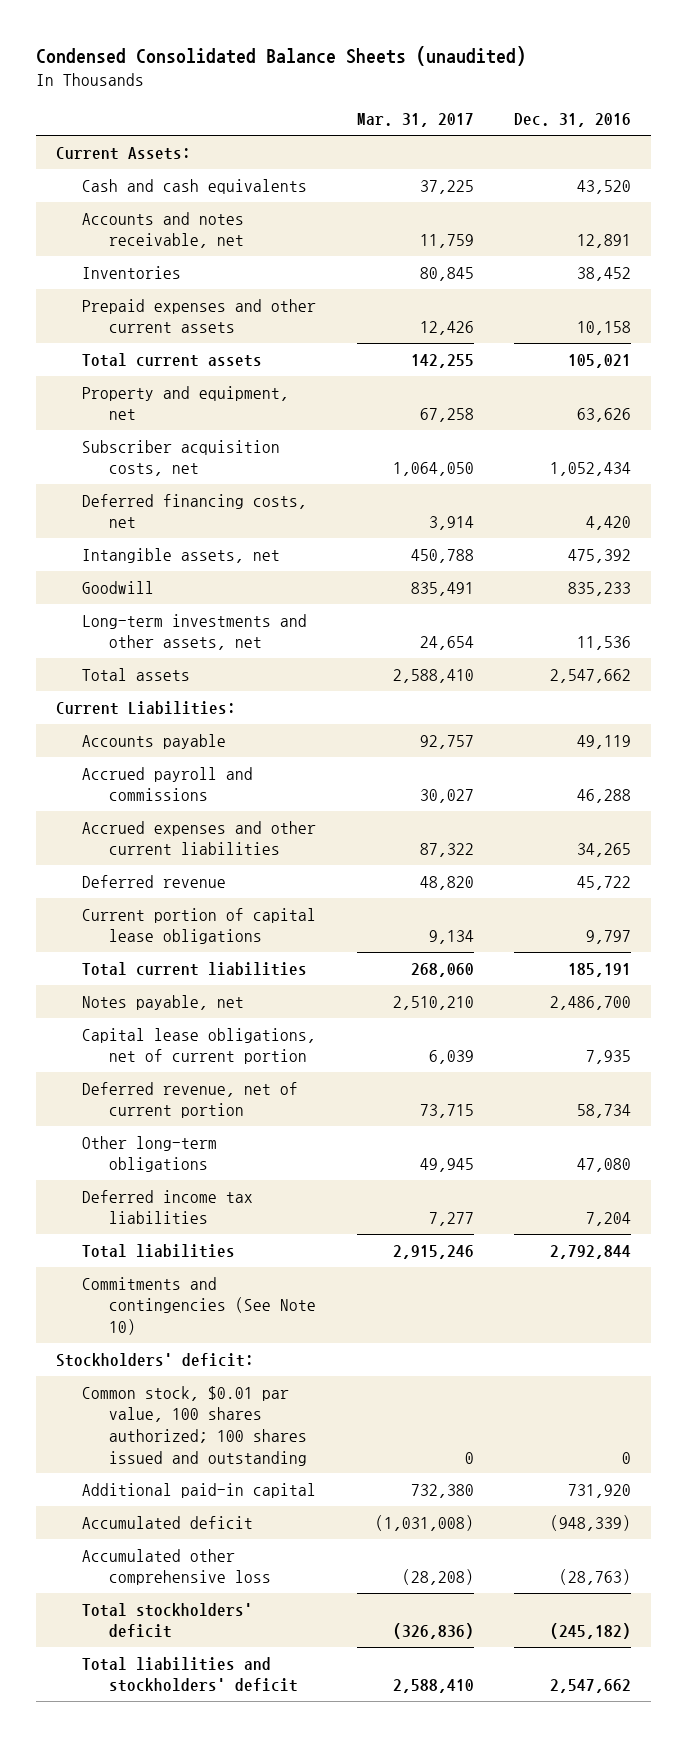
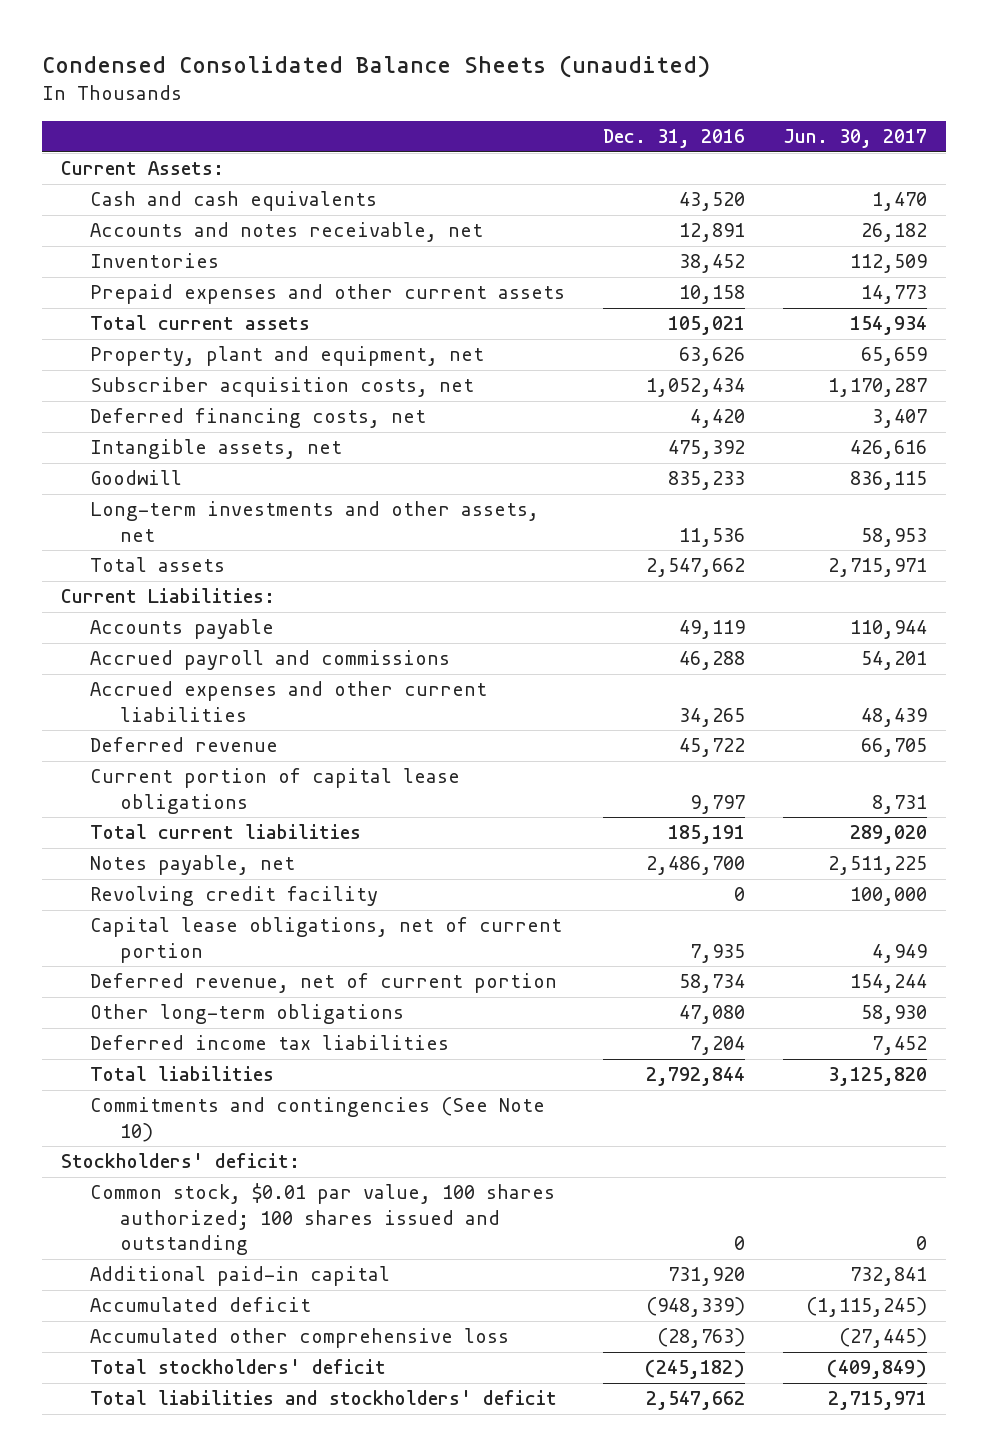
[356,113,474,128] Mar. 31, 2017 -> none
none -> [782,129,927,149] Jun. 30, 2017
[82,385,290,421] Property and equipment, net -> [90,346,485,367] Property, plant and equipment, net
none -> [90,886,379,907] Revolving credit facility

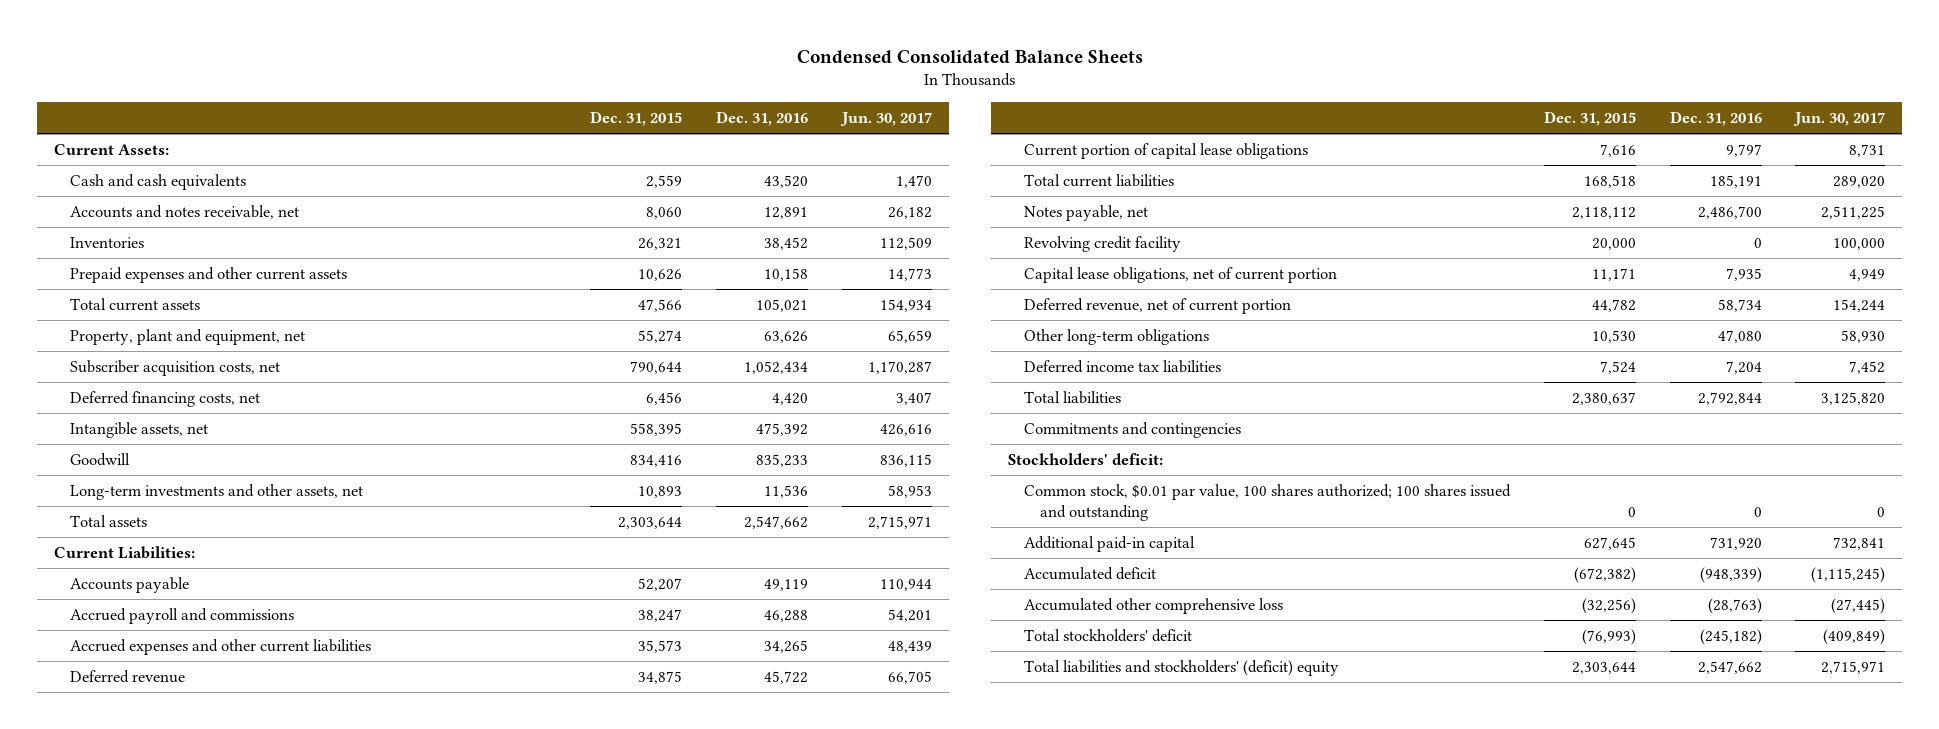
[41,55,710,79] Condensed Consolidated Balance Sheets (unaudited) -> [796,49,1143,64] Condensed Consolidated Balance Sheets
none -> [589,111,682,127] Dec. 31, 2015
[90,1097,546,1142] Commitments and contingencies (See Note 10) -> [1023,422,1241,439] Commitments and contingencies
[90,1390,558,1406] Total liabilities and stockholders' deficit -> [1023,660,1339,677] Total liabilities and stockholders' (deficit) equity

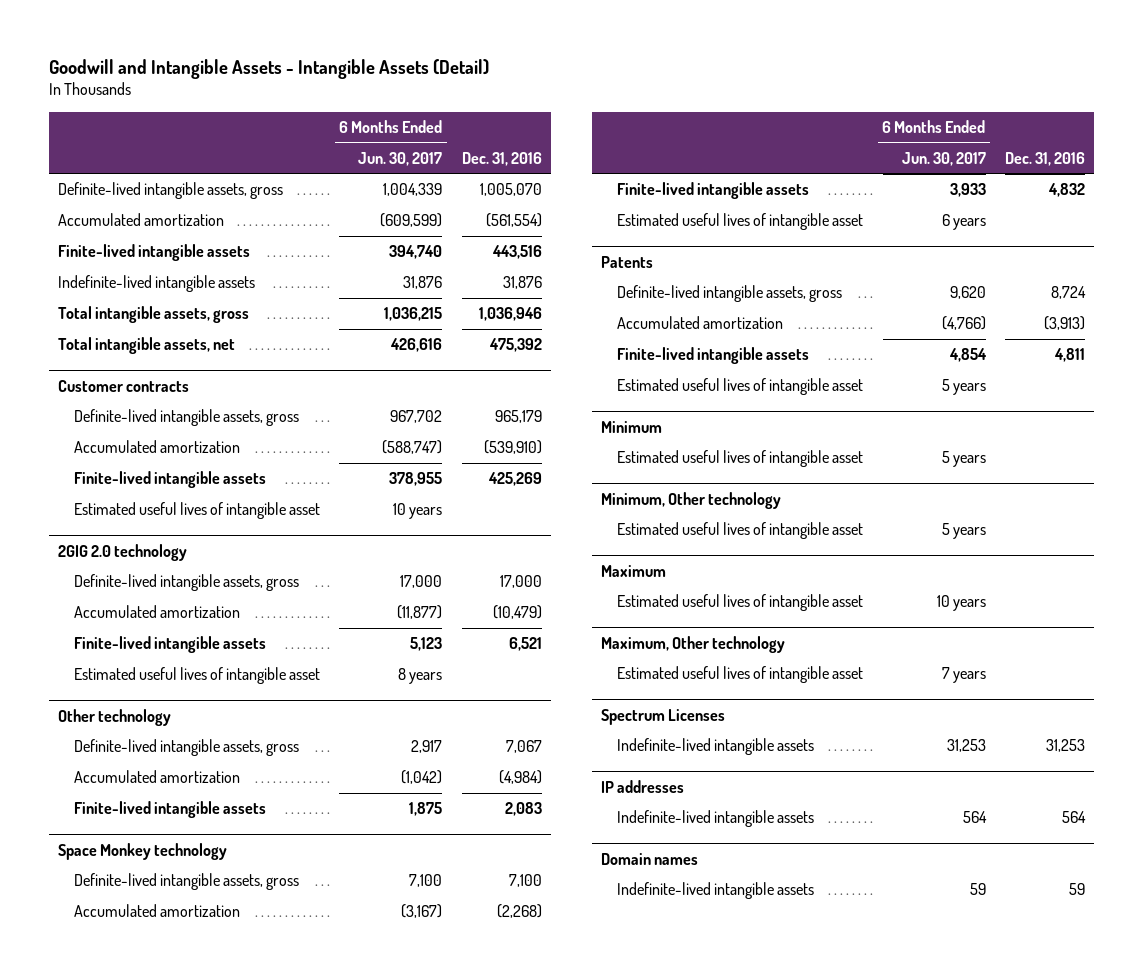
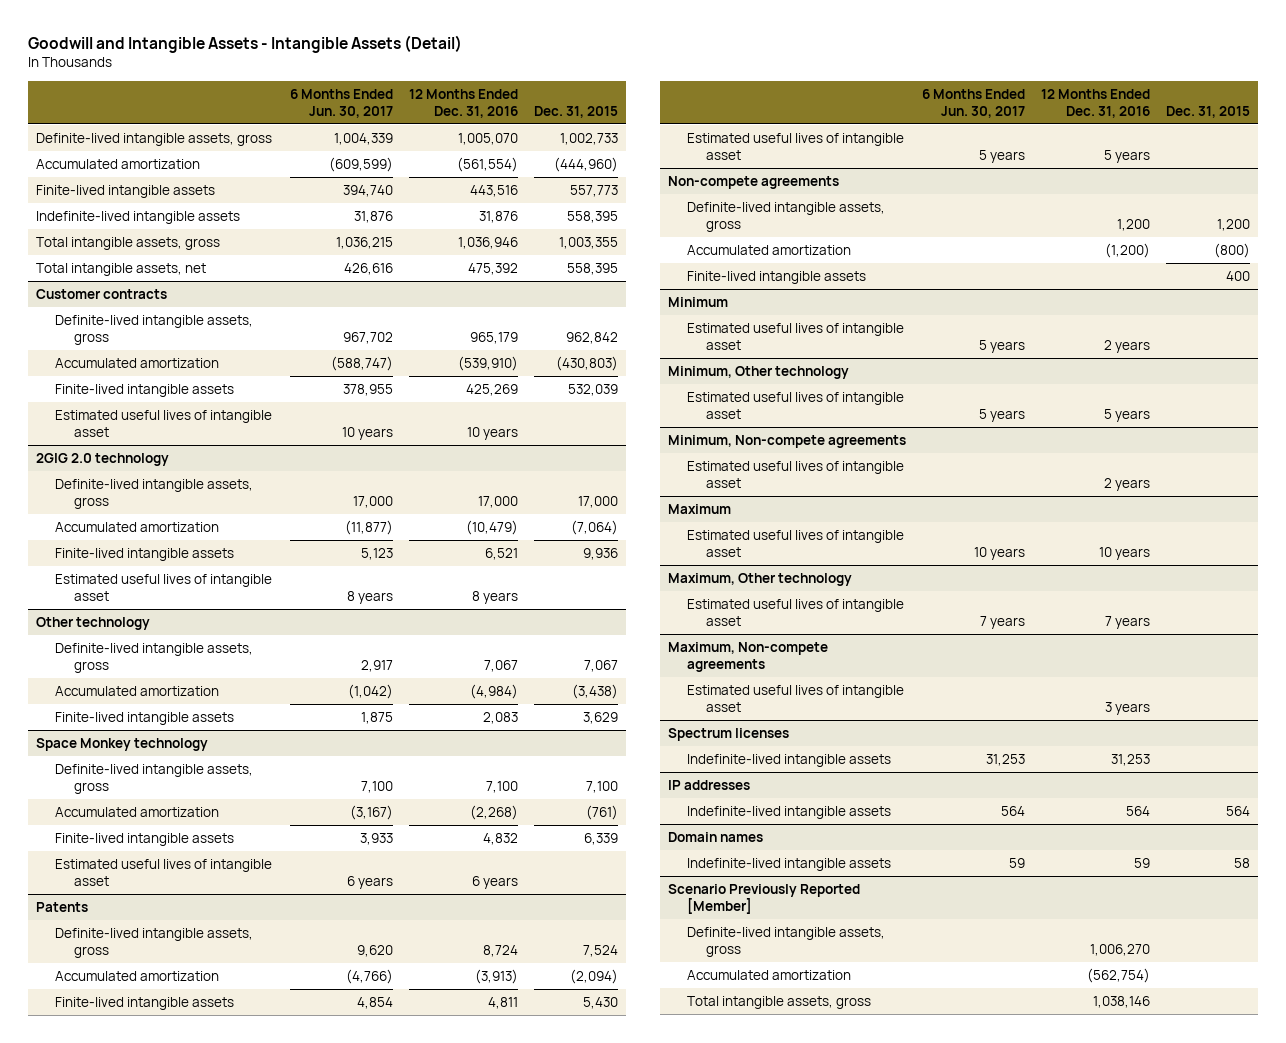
[461,151,542,166] Dec. 31, 2016 -> none
none -> [409,88,519,118] 12 Months Ended Dec. 31, 2016
none -> [534,105,619,118] Dec. 31, 2015
none -> [668,175,840,189] Non-compete agreements
none -> [686,201,885,233] Definite-lived intangible assets, gross
none -> [686,244,851,255] Accumulated amortization
none -> [686,270,866,284] Finite-lived intangible assets
none -> [668,434,907,448] Minimum, Non-compete agreements
none -> [686,460,904,489] Estimated useful lives of intangible asset
none -> [668,641,829,673] Maximum, Non-compete agreements
none -> [686,684,904,713] Estimated useful lives of intangible asset
[601,708,726,725] Spectrum Licenses -> [668,727,790,741] Spectrum licenses
none -> [668,883,861,915] Scenario Previously Reported [Member]
none -> [686,926,885,958] Definite-lived intangible assets, gross
none -> [686,969,851,980] Accumulated amortization
none -> [686,995,871,1009] Total intangible assets, gross

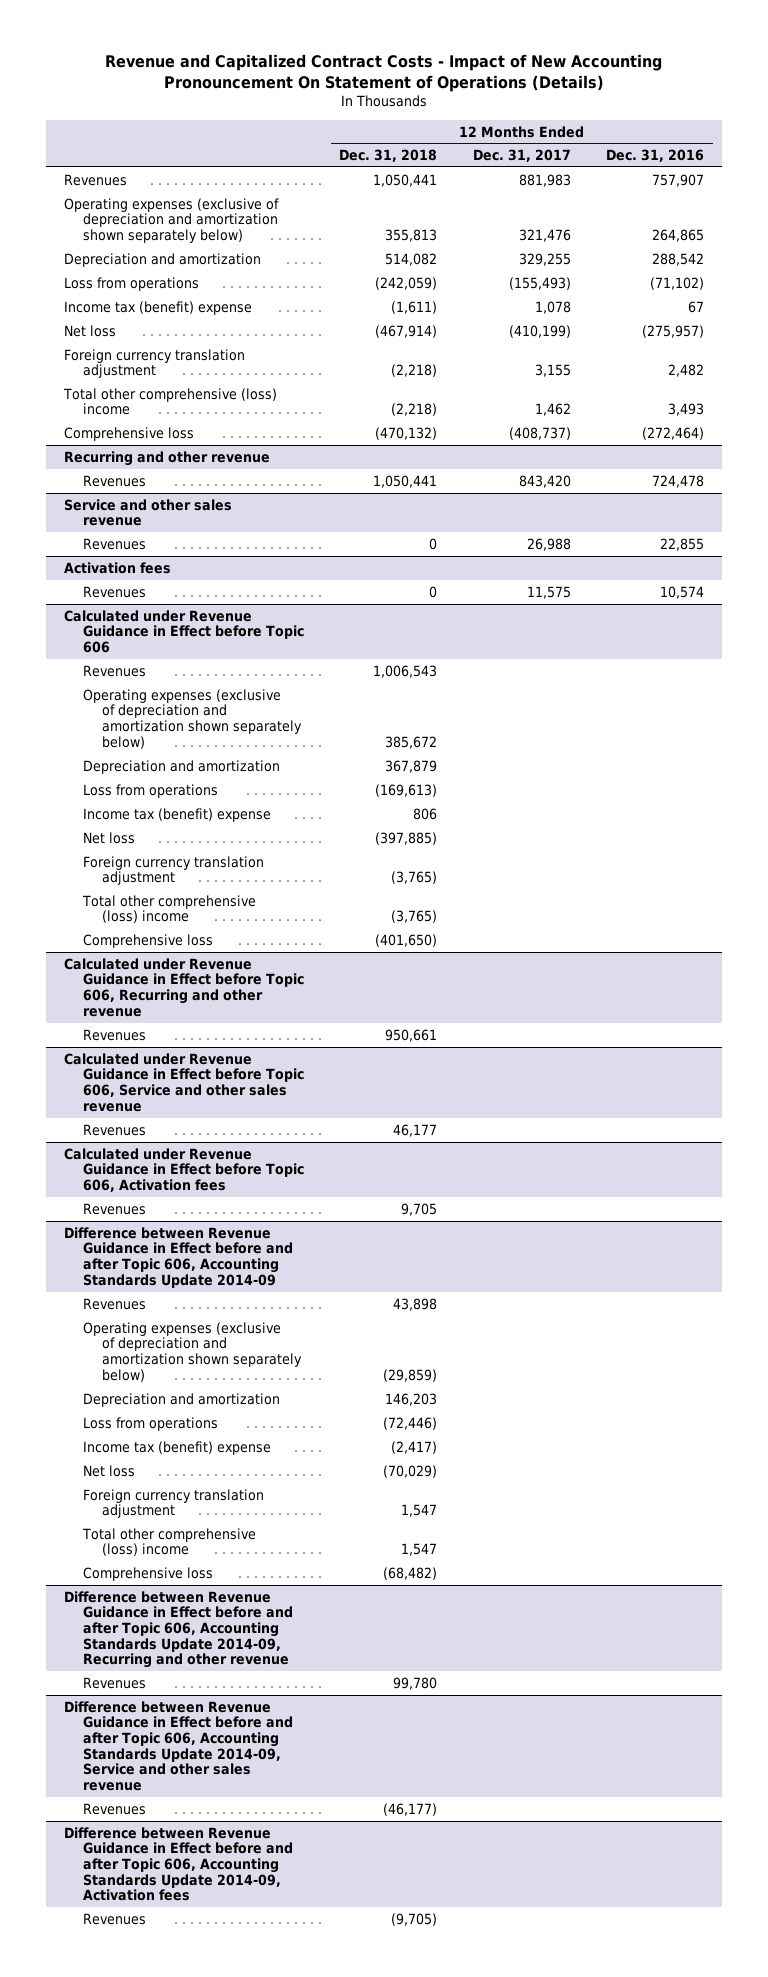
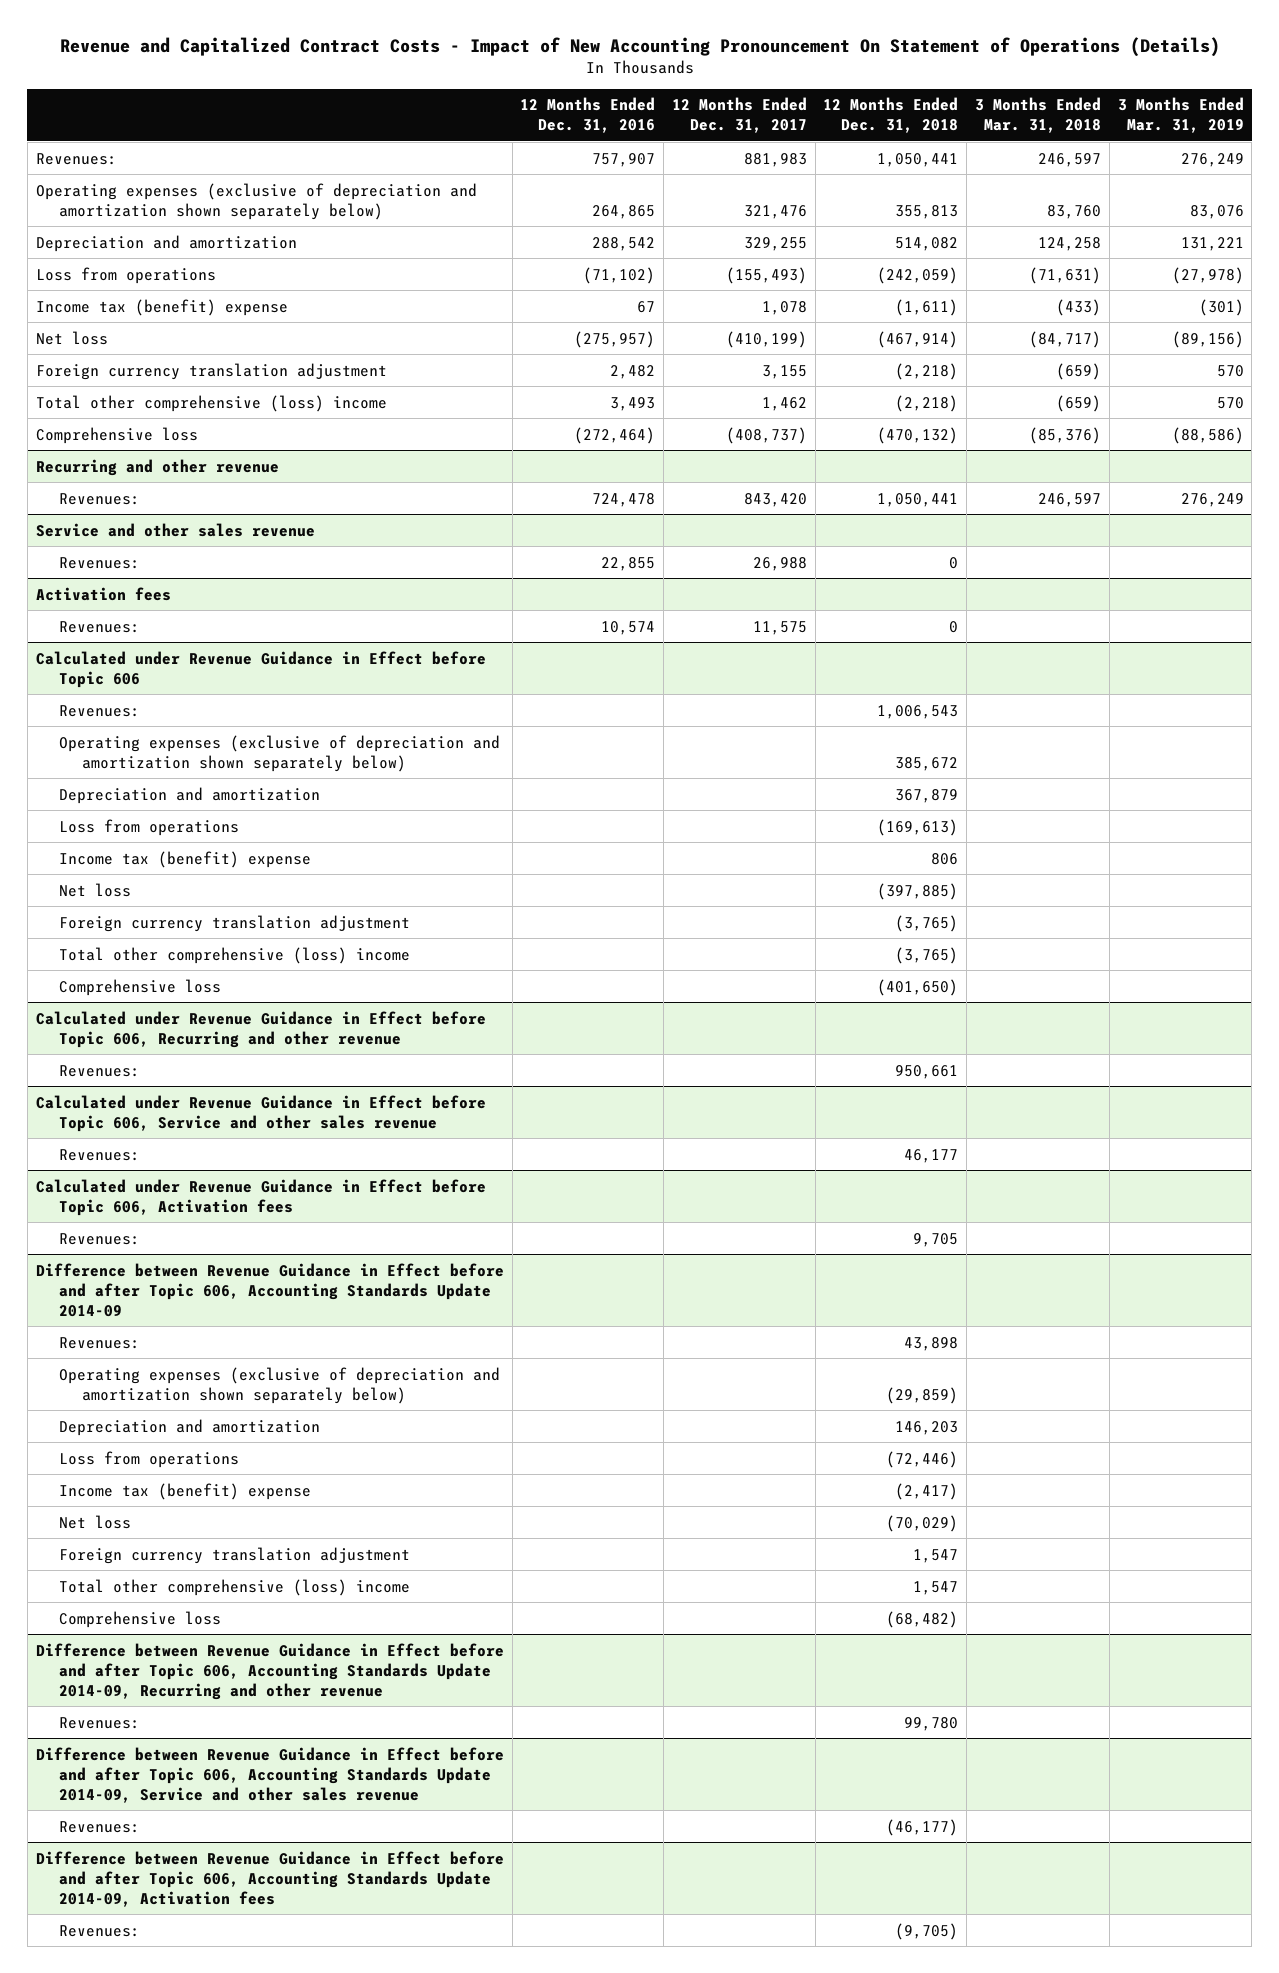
none -> [974,97,1101,134] 3 Months Ended Mar. 31, 2018
none -> [1117,97,1244,134] 3 Months Ended Mar. 31, 2019
[63,173,127,186] Revenues -> [35,152,117,165] Revenues:
[83,474,147,487] Revenues -> [58,492,140,505] Revenues:
[83,537,147,550] Revenues -> [58,556,140,569] Revenues:
[83,585,147,598] Revenues -> [58,620,140,633] Revenues:
[83,664,147,677] Revenues -> [58,704,140,717] Revenues:
[83,1028,147,1041] Revenues -> [58,1064,140,1077] Revenues:
[83,1123,147,1136] Revenues -> [58,1148,140,1161] Revenues:
[83,1202,147,1215] Revenues -> [58,1232,140,1245] Revenues:
[83,1297,147,1310] Revenues -> [58,1336,140,1349] Revenues:
[83,1676,147,1689] Revenues -> [58,1716,140,1729] Revenues:
[83,1802,147,1815] Revenues -> [58,1820,140,1833] Revenues:
[83,1912,147,1925] Revenues -> [58,1924,140,1937] Revenues:

